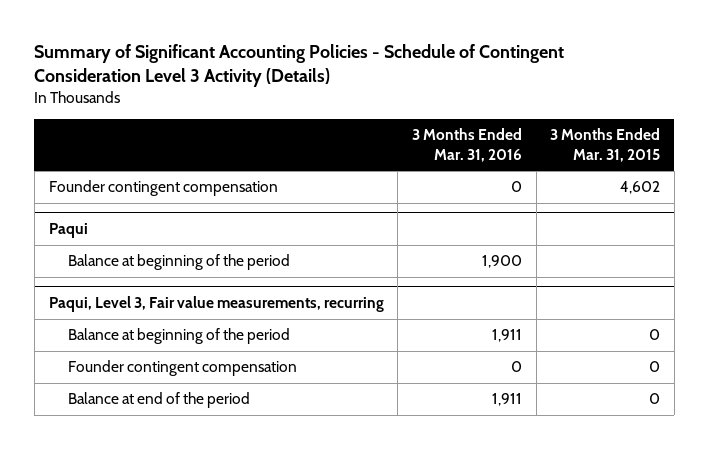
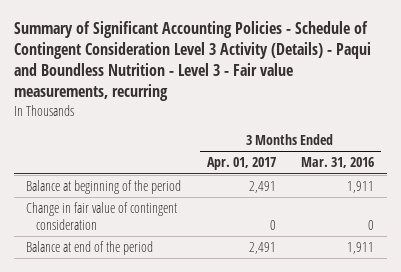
[34,44,565,88] Summary of Significant Accounting Policies - Schedule of Contingent Consideration Level 3 Activity (Details) -> [13,21,371,102] Summary of Significant Accounting Policies - Schedule of Contingent Consideration Level 3 Activity (Details) - Paqui and Boundless Nutrition - Level 3 - Fair value measurements, recurring
[550,127,661,162] 3 Months Ended Mar. 31, 2015 -> none
none -> [206,157,276,171] Apr. 01, 2017
[48,180,278,197] Founder contingent compensation -> none
[48,223,88,239] Paqui -> none
[68,254,291,271] Balance at beginning of the period -> none
[48,296,384,313] Paqui, Level 3, Fair value measurements, recurring -> none
[68,360,298,377] Founder contingent compensation -> [26,201,178,231] Change in fair value of contingent consideration

